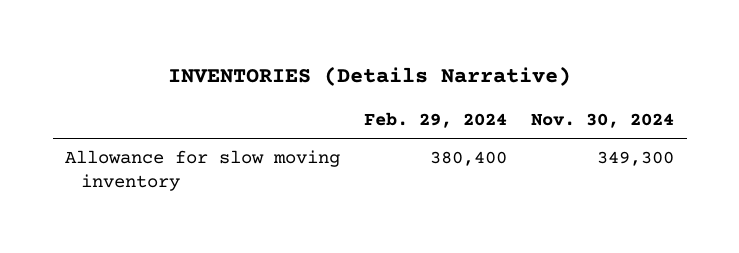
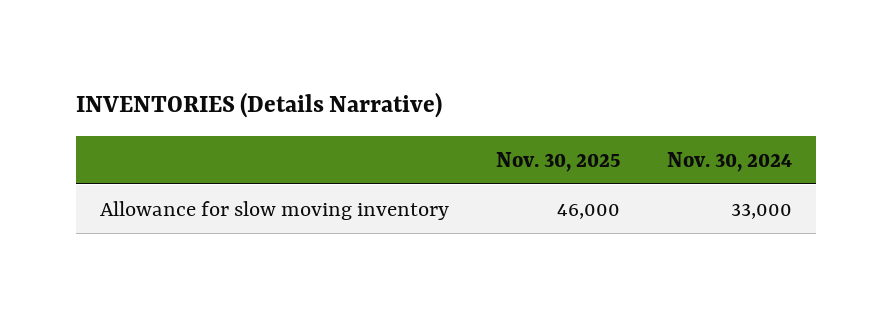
[364,112,508,129] Feb. 29, 2024 -> none
none -> [495,151,620,172] Nov. 30, 2025
[597,151,675,167] 349,300 -> [731,202,793,219] 33,000

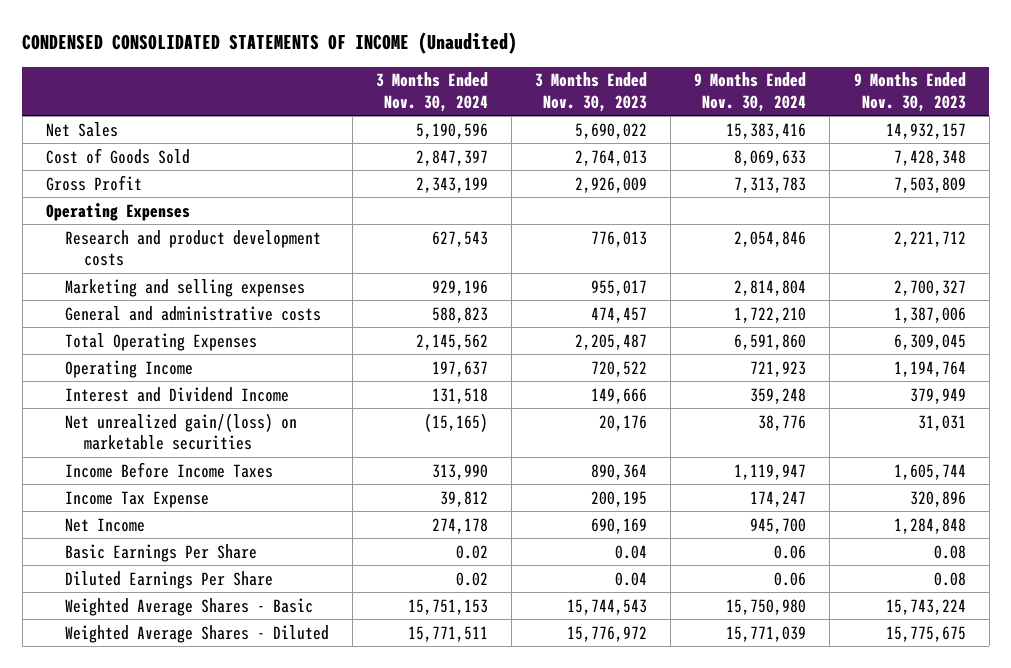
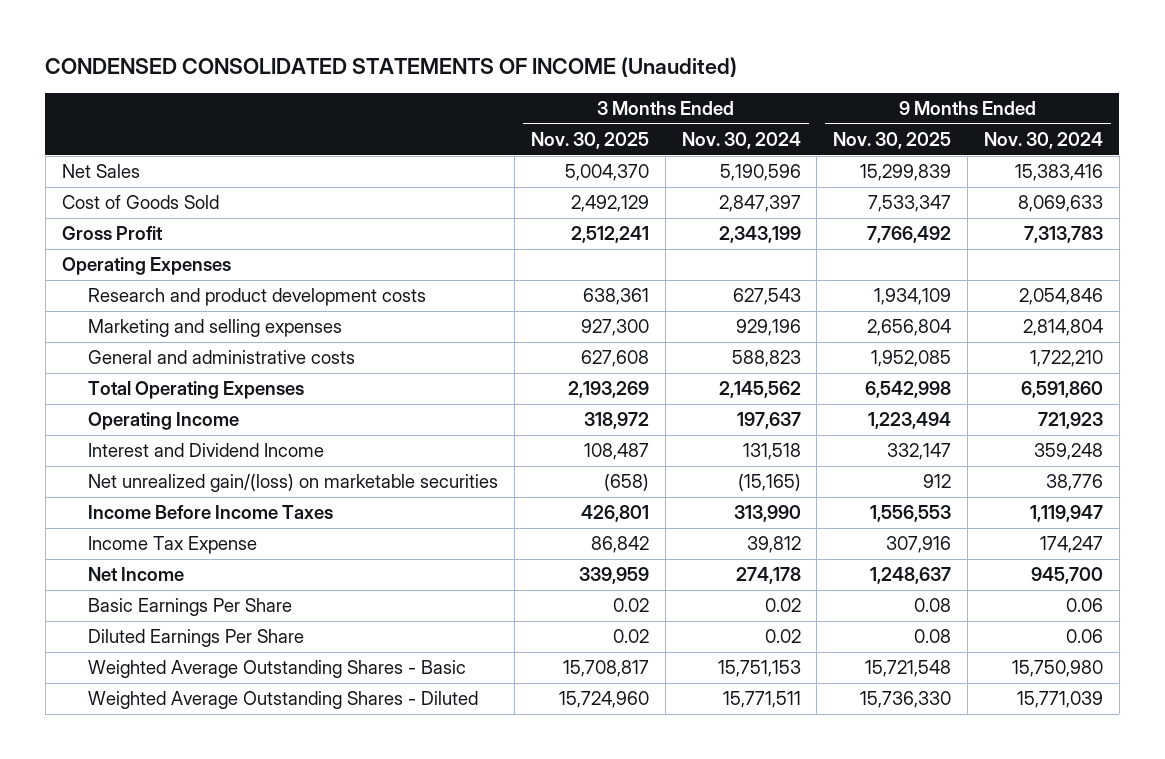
[535,72,648,112] 3 Months Ended Nov. 30, 2023 -> none
[853,72,966,112] 9 Months Ended Nov. 30, 2023 -> none
none -> [530,131,649,149] Nov. 30, 2025
none -> [833,131,952,149] Nov. 30, 2025
[64,597,313,616] Weighted Average Shares - Basic -> [88,660,467,679] Weighted Average Outstanding Shares - Basic
[64,624,329,643] Weighted Average Shares - Diluted -> [88,691,479,710] Weighted Average Outstanding Shares - Diluted

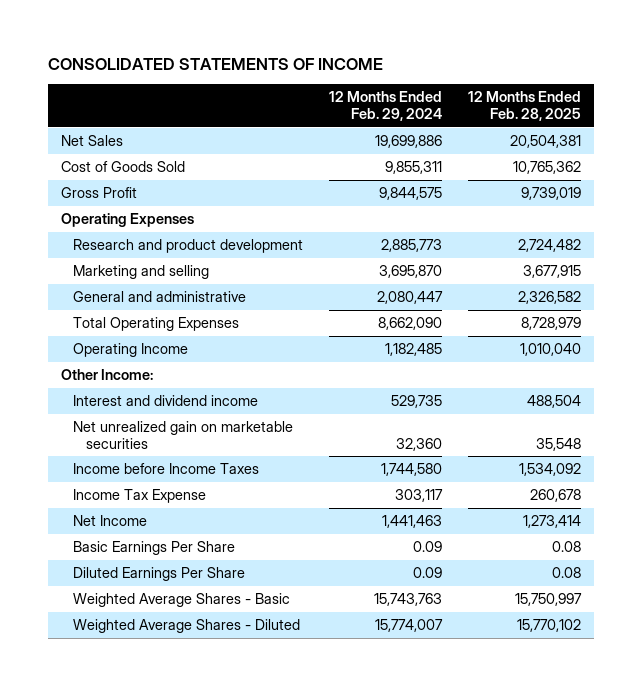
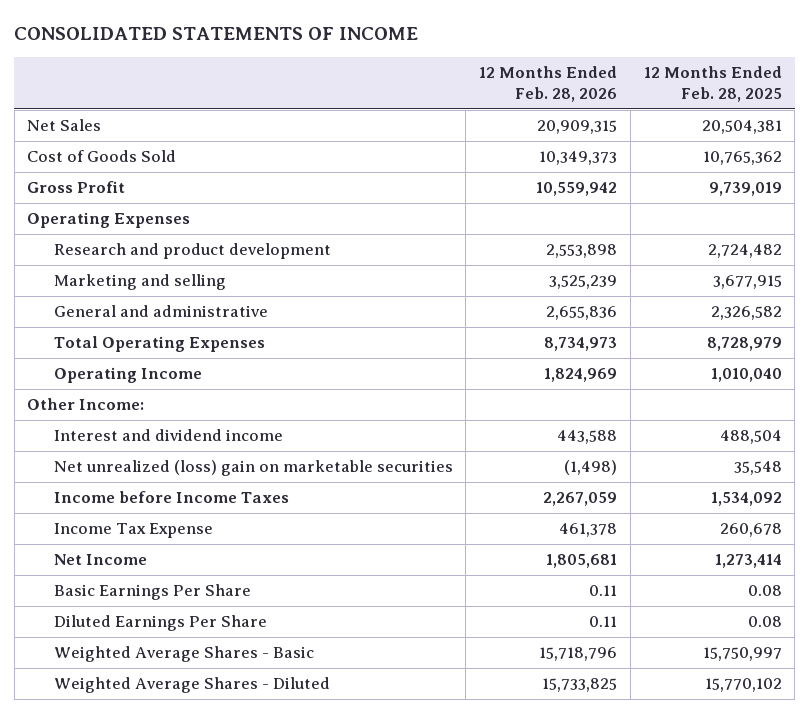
[329,91,443,122] 12 Months Ended Feb. 29, 2024 -> none
none -> [479,66,618,102] 12 Months Ended Feb. 28, 2026
[73,420,294,449] Net unrealized gain on marketable securities -> [53,460,453,477] Net unrealized (loss) gain on marketable securities

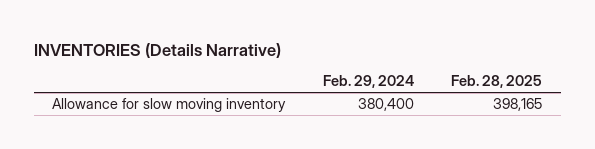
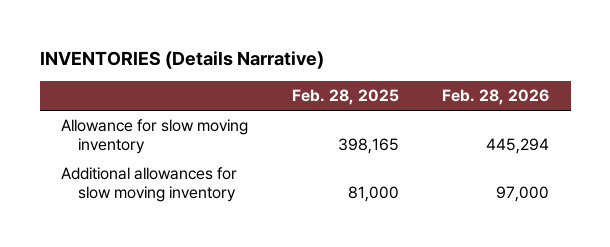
[322,75,414,89] Feb. 29, 2024 -> none
none -> [441,89,549,106] Feb. 28, 2026
none -> [61,167,238,202] Additional allowances for slow moving inventory

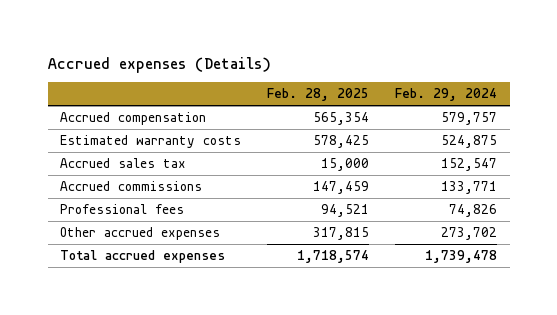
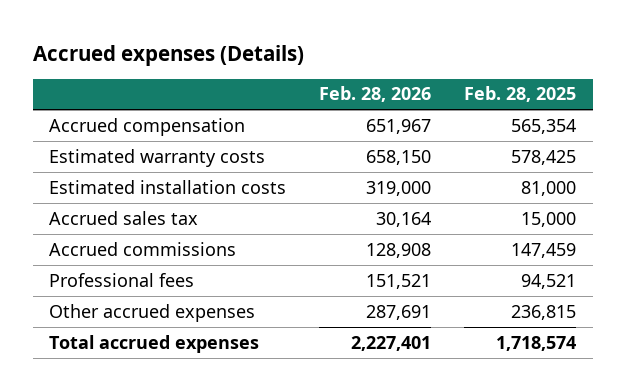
[394,88,497,102] Feb. 29, 2024 -> none
none -> [319,86,432,103] Feb. 28, 2026
none -> [49,179,287,194] Estimated installation costs
[313,227,370,241] 317,815 -> [511,304,577,320] 236,815

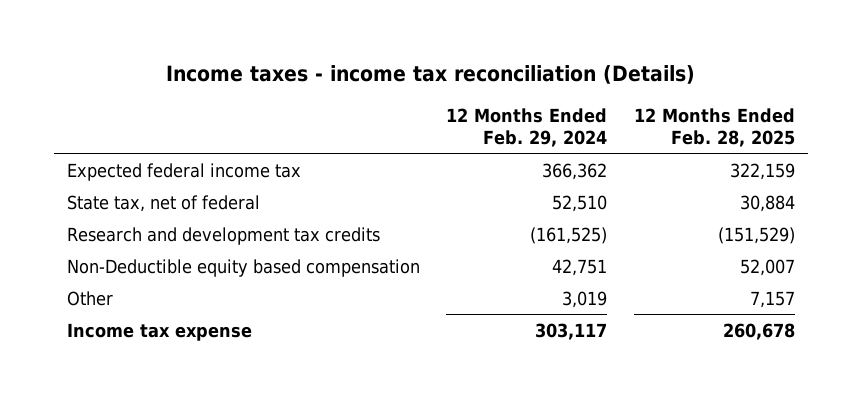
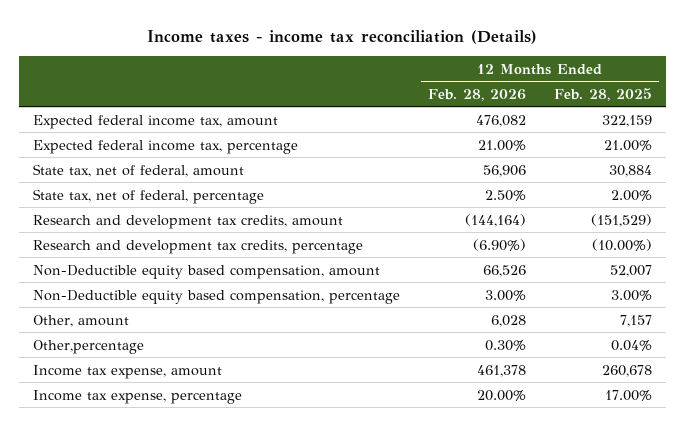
[446,107,608,147] 12 Months Ended Feb. 29, 2024 -> none
none -> [427,88,526,101] Feb. 28, 2026
[67,162,302,181] Expected federal income tax -> [32,114,278,129] Expected federal income tax, amount
none -> [32,139,298,154] Expected federal income tax, percentage
[67,194,261,212] State tax, net of federal -> [32,163,244,177] State tax, net of federal, amount
none -> [32,188,264,204] State tax, net of federal, percentage
[67,226,381,245] Research and development tax credits -> [32,214,343,229] Research and development tax credits, amount
none -> [32,239,363,254] Research and development tax credits, percentage
[67,258,421,277] Non-Deductible equity based compensation -> [32,264,380,279] Non-Deductible equity based compensation, amount
none -> [32,289,400,304] Non-Deductible equity based compensation, percentage
[67,290,114,306] Other -> [32,314,129,327] Other, amount
none -> [32,339,144,354] Other,percentage
[67,322,253,341] Income tax expense -> [32,364,222,379] Income tax expense, amount
none -> [32,389,242,404] Income tax expense, percentage

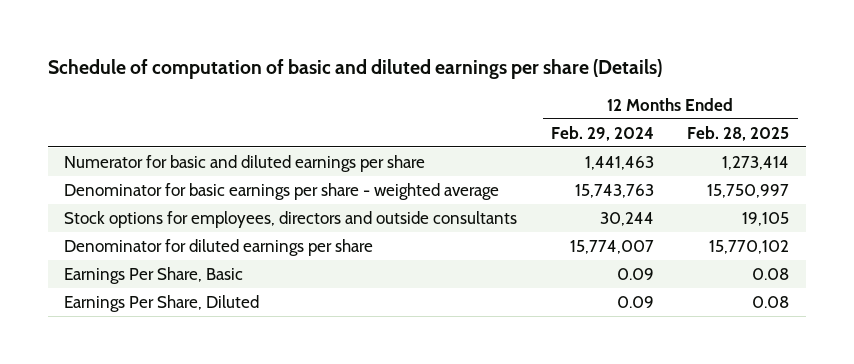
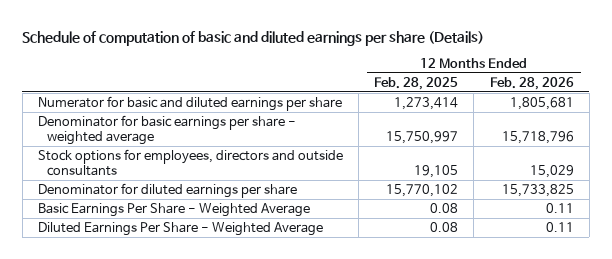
[550,125,654,141] Feb. 29, 2024 -> none
none -> [489,76,574,90] Feb. 28, 2026
[64,266,244,284] Earnings Per Share, Basic -> [38,202,311,217] Basic Earnings Per Share - Weighted Average
[64,294,260,312] Earnings Per Share, Diluted -> [38,221,324,236] Diluted Earnings Per Share - Weighted Average

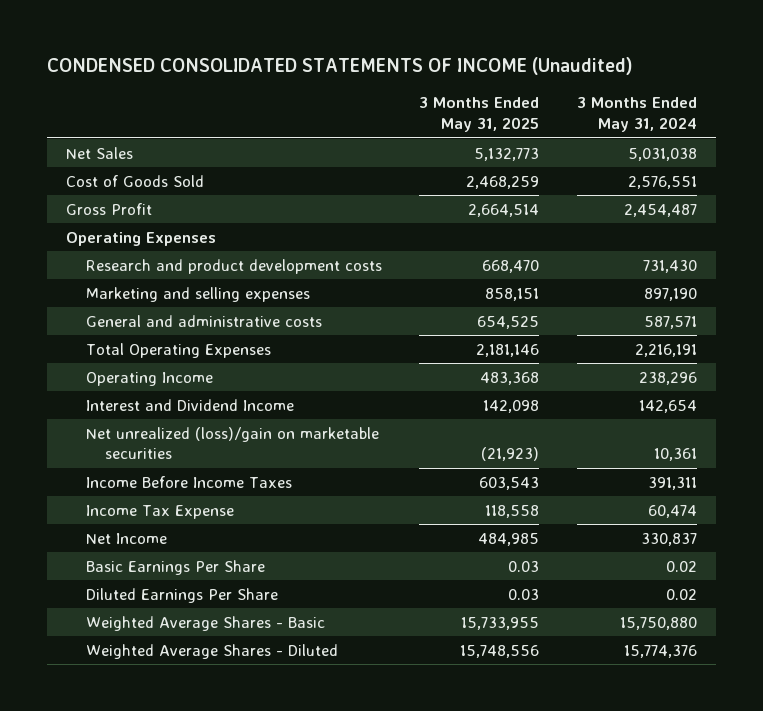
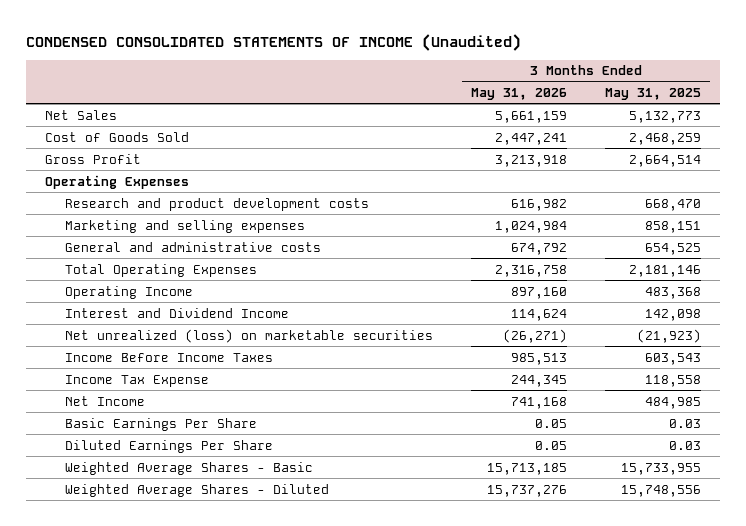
[577,97,698,133] 3 Months Ended May 31, 2024 -> none
none -> [471,88,568,101] May 31, 2026
[85,426,379,460] Net unrealized (loss)/gain on marketable securities -> [65,328,434,343] Net unrealized (loss) on marketable securities

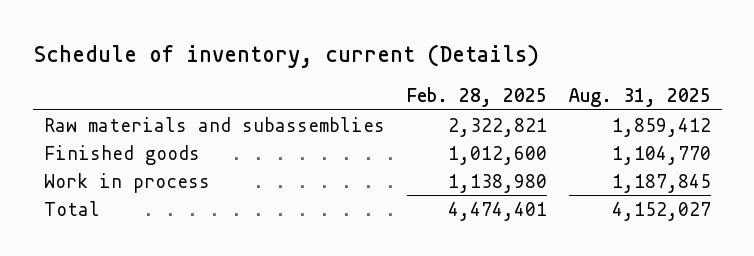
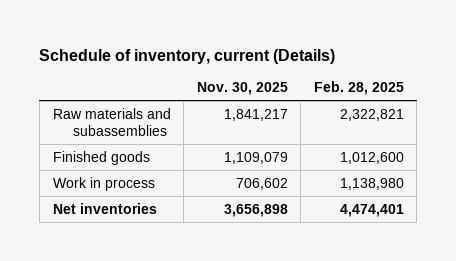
[568,88,711,108] Aug. 31, 2025 -> none
none -> [196,82,288,96] Nov. 30, 2025
[43,200,100,216] Total -> [52,202,157,214] Net inventories

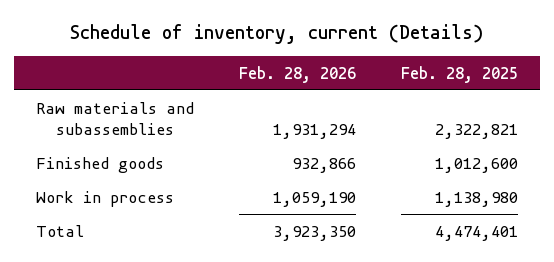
[196,82,288,96] Nov. 30, 2025 -> none
none -> [239,65,357,83] Feb. 28, 2026
[52,202,157,214] Net inventories -> [36,224,85,237] Total

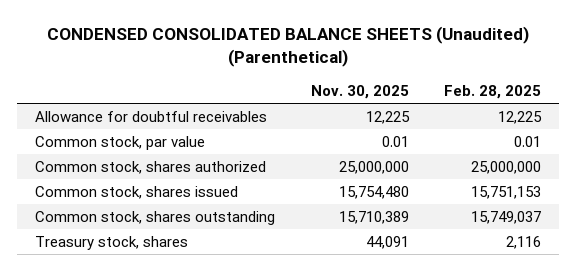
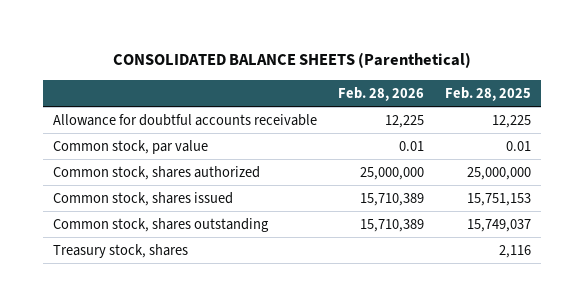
[47,26,530,68] CONDENSED CONSOLIDATED BALANCE SHEETS (Unaudited) (Parenthetical) -> [113,52,472,69] CONSOLIDATED BALANCE SHEETS (Parenthetical)
[310,85,409,100] Nov. 30, 2025 -> none
none -> [338,86,425,101] Feb. 28, 2026
[35,110,268,122] Allowance for doubtful receivables -> [53,113,318,126] Allowance for doubtful accounts receivable

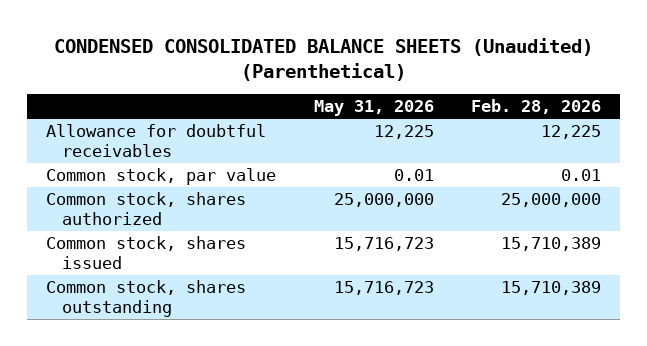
[113,52,472,69] CONSOLIDATED BALANCE SHEETS (Parenthetical) -> [53,37,593,81] CONDENSED CONSOLIDATED BALANCE SHEETS (Unaudited) (Parenthetical)
[445,86,532,101] Feb. 28, 2025 -> none
none -> [313,100,434,117] May 31, 2026
[53,113,318,126] Allowance for doubtful accounts receivable -> [46,123,267,157] Allowance for doubtful receivables
[53,243,189,258] Treasury stock, shares -> none

